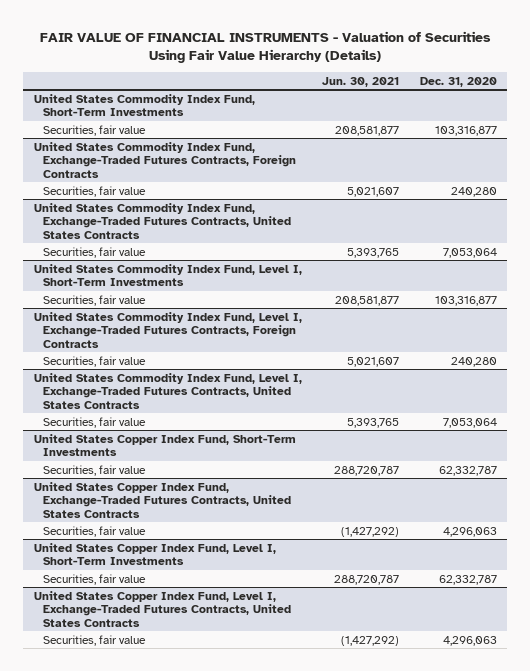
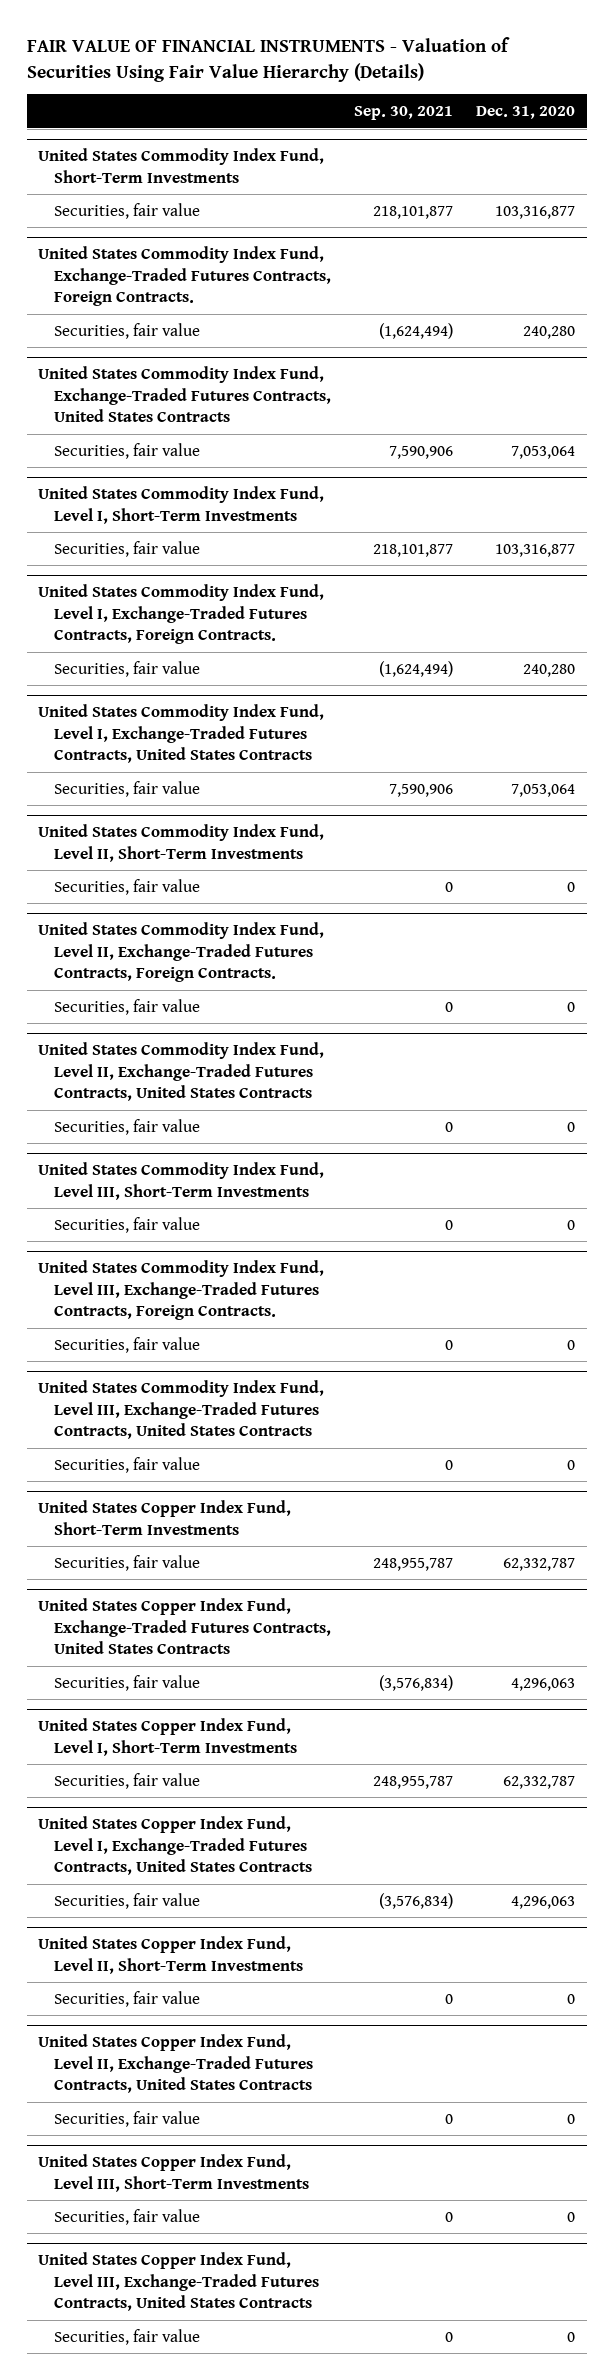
[322,76,400,87] Jun. 30, 2021 -> none
none -> [354,106,454,121] Sep. 30, 2021
[33,141,297,178] United States Commodity Index Fund, Exchange-Traded Futures Contracts, Foreign Contracts -> [38,246,332,307] United States Commodity Index Fund, Exchange-Traded Futures Contracts, Foreign Contracts.
[33,311,302,348] United States Commodity Index Fund, Level I, Exchange-Traded Futures Contracts, Foreign Contracts -> [38,584,325,645] United States Commodity Index Fund, Level I, Exchange-Traded Futures Contracts, Foreign Contracts.
none -> [38,824,325,862] United States Commodity Index Fund, Level II, Short-Term Investments
none -> [54,878,201,895] Securities, fair value
none -> [38,922,325,983] United States Commodity Index Fund, Level II, Exchange-Traded Futures Contracts, Foreign Contracts.
none -> [54,998,201,1015] Securities, fair value
none -> [38,1042,325,1102] United States Commodity Index Fund, Level II, Exchange-Traded Futures Contracts, United States Contracts
none -> [54,1118,201,1135] Securities, fair value
none -> [38,1162,325,1200] United States Commodity Index Fund, Level III, Short-Term Investments
none -> [54,1216,201,1233] Securities, fair value
none -> [38,1260,325,1321] United States Commodity Index Fund, Level III, Exchange-Traded Futures Contracts, Foreign Contracts.
none -> [54,1336,201,1353] Securities, fair value
none -> [38,1380,325,1440] United States Commodity Index Fund, Level III, Exchange-Traded Futures Contracts, United States Contracts
none -> [54,1456,201,1473] Securities, fair value
none -> [38,1936,304,1974] United States Copper Index Fund, Level II, Short-Term Investments
none -> [54,1990,201,2007] Securities, fair value
none -> [38,2034,314,2094] United States Copper Index Fund, Level II, Exchange-Traded Futures Contracts, United States Contracts
none -> [54,2110,201,2127] Securities, fair value
none -> [38,2154,310,2192] United States Copper Index Fund, Level III, Short-Term Investments
none -> [54,2208,201,2225] Securities, fair value
none -> [38,2252,320,2312] United States Copper Index Fund, Level III, Exchange-Traded Futures Contracts, United States Contracts
none -> [54,2328,201,2345] Securities, fair value

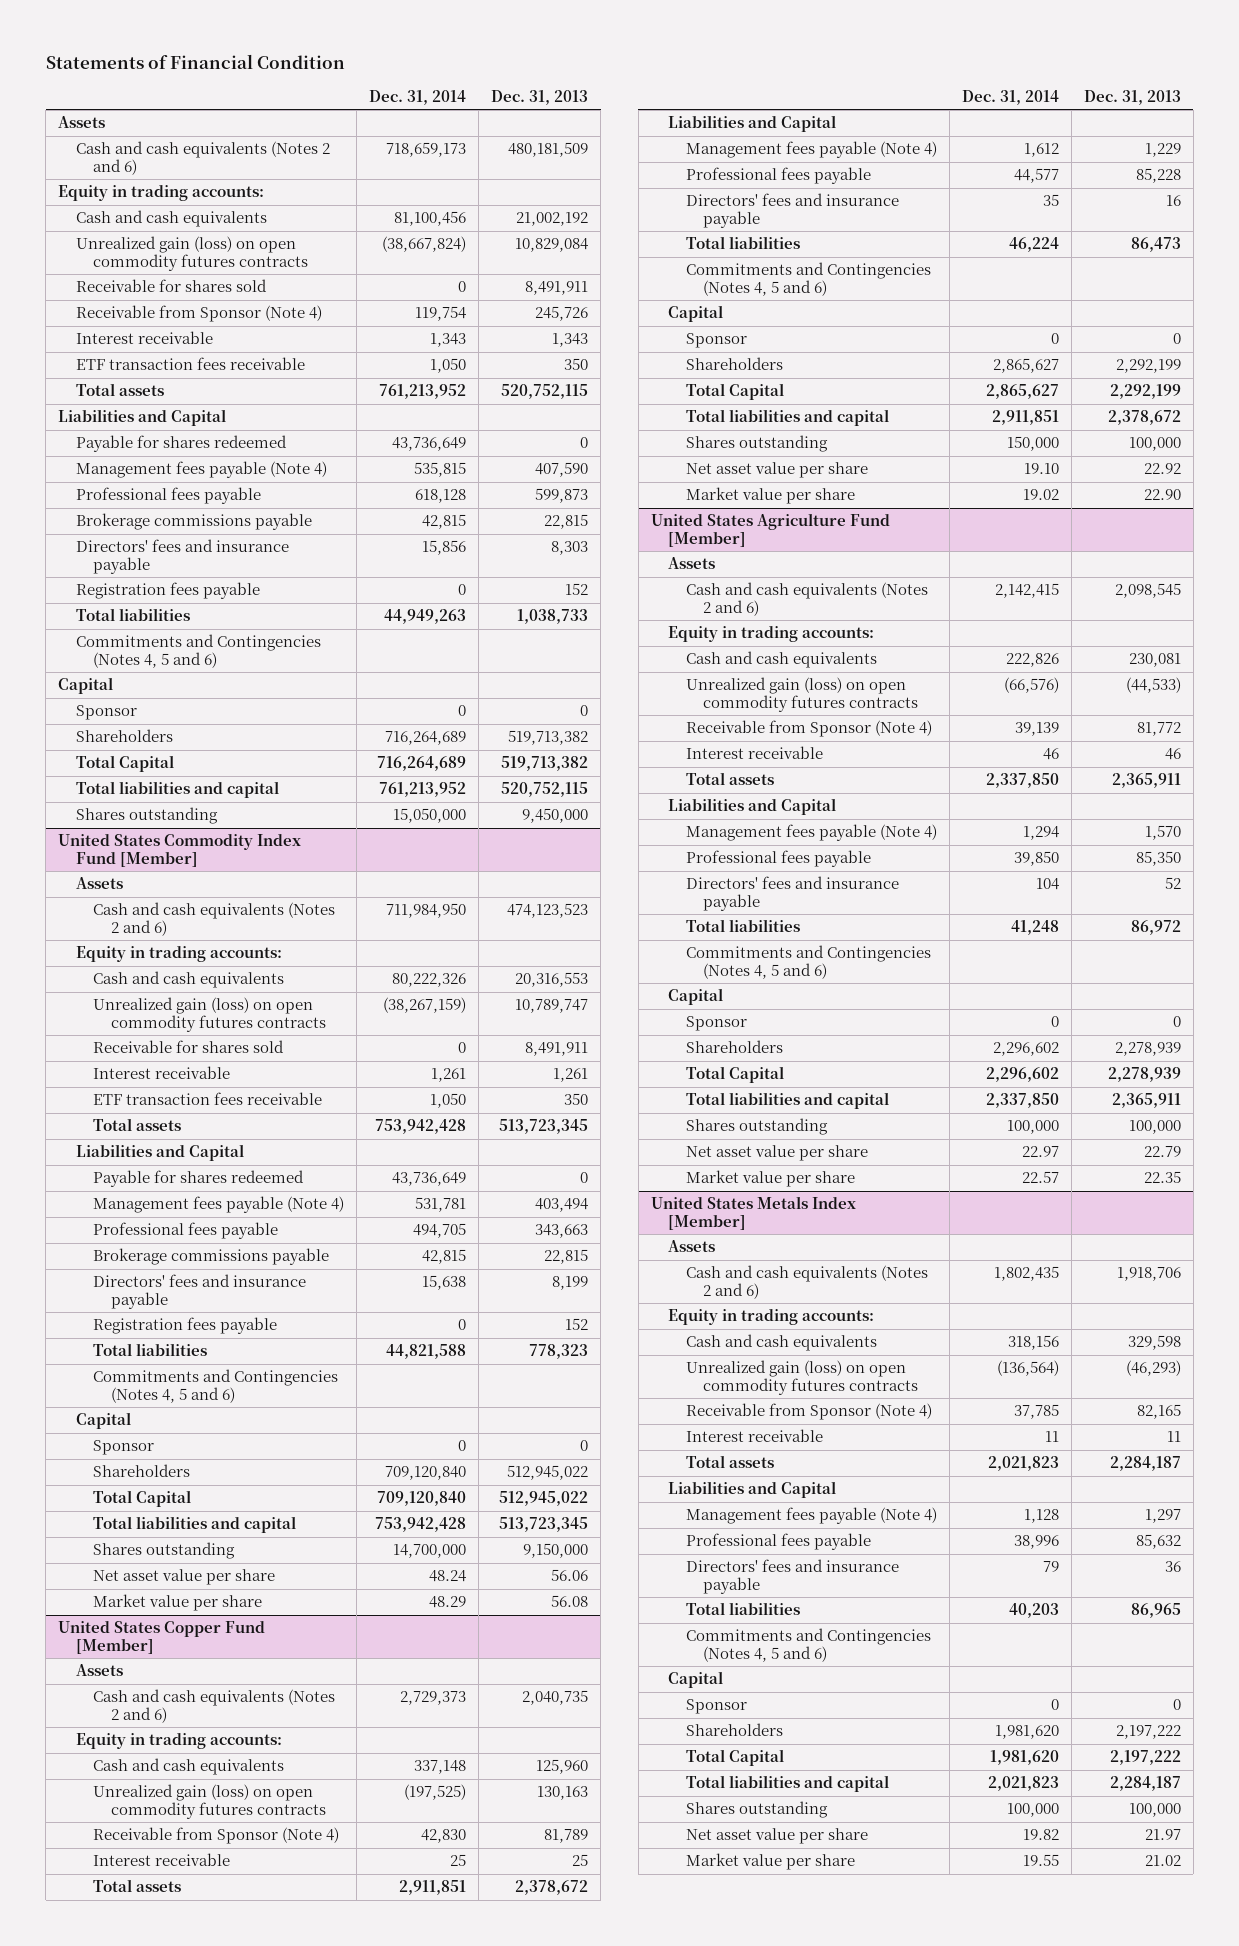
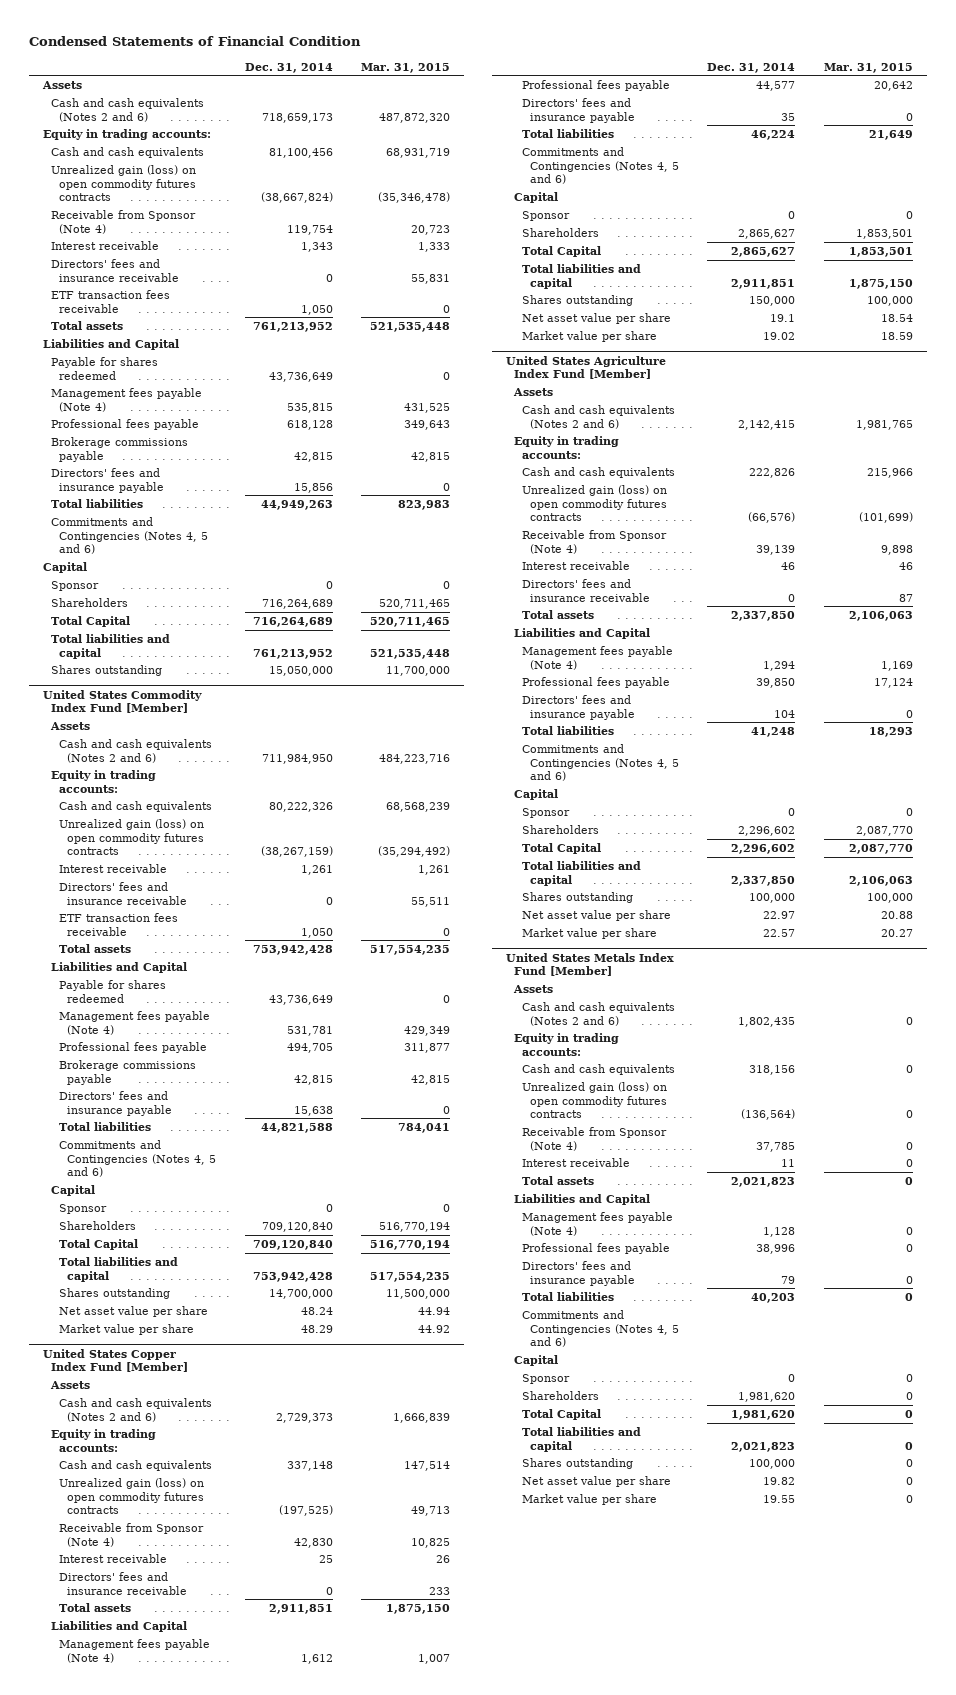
[45,53,345,69] Statements of Financial Condition -> [29,36,362,47] Condensed Statements of Financial Condition
[491,89,589,105] Dec. 31, 2013 -> none
none -> [360,62,450,73] Mar. 31, 2015
[75,279,267,293] Receivable for shares sold -> none
none -> [51,258,180,282] Directors' fees and insurance receivable
[75,582,260,600] Registration fees payable -> none
[93,1040,285,1054] Receivable for shares sold -> none
none -> [59,881,188,905] Directors' fees and insurance receivable
[93,1317,278,1335] Registration fees payable -> none
[58,1621,266,1654] United States Copper Fund [Member] -> [43,1348,189,1373] United States Copper Index Fund [Member]
none -> [59,1571,188,1595] Directors' fees and insurance receivable
[1023,463,1059,475] 19.10 -> [770,313,796,322] 19.1
[650,513,890,547] United States Agriculture Fund [Member] -> [506,355,667,380] United States Agriculture Index Fund [Member]
none -> [522,578,651,602] Directors' fees and insurance receivable
[650,1196,856,1230] United States Metals Index [Member] -> [506,952,675,977] United States Metals Index Fund [Member]

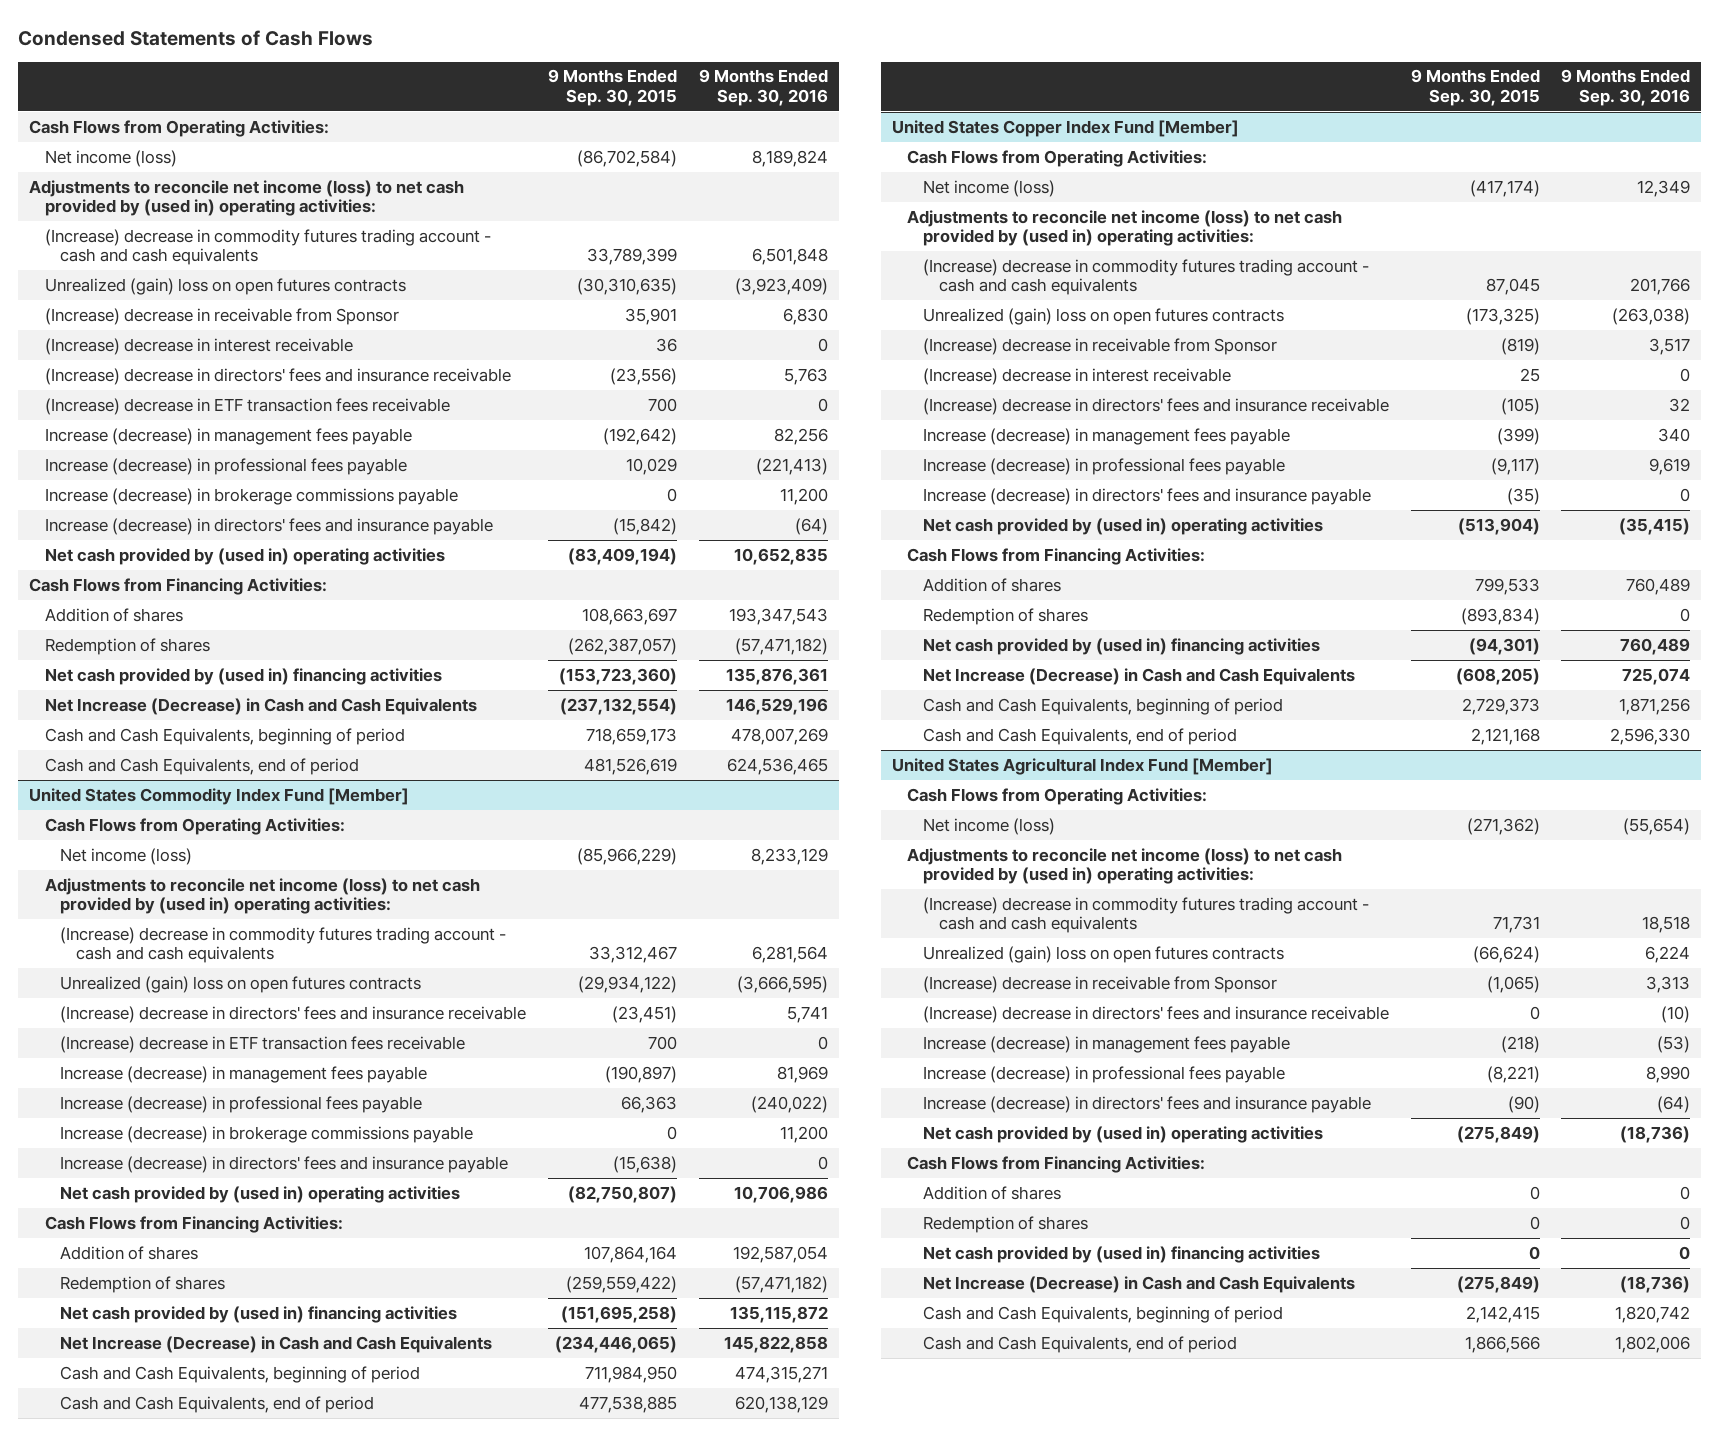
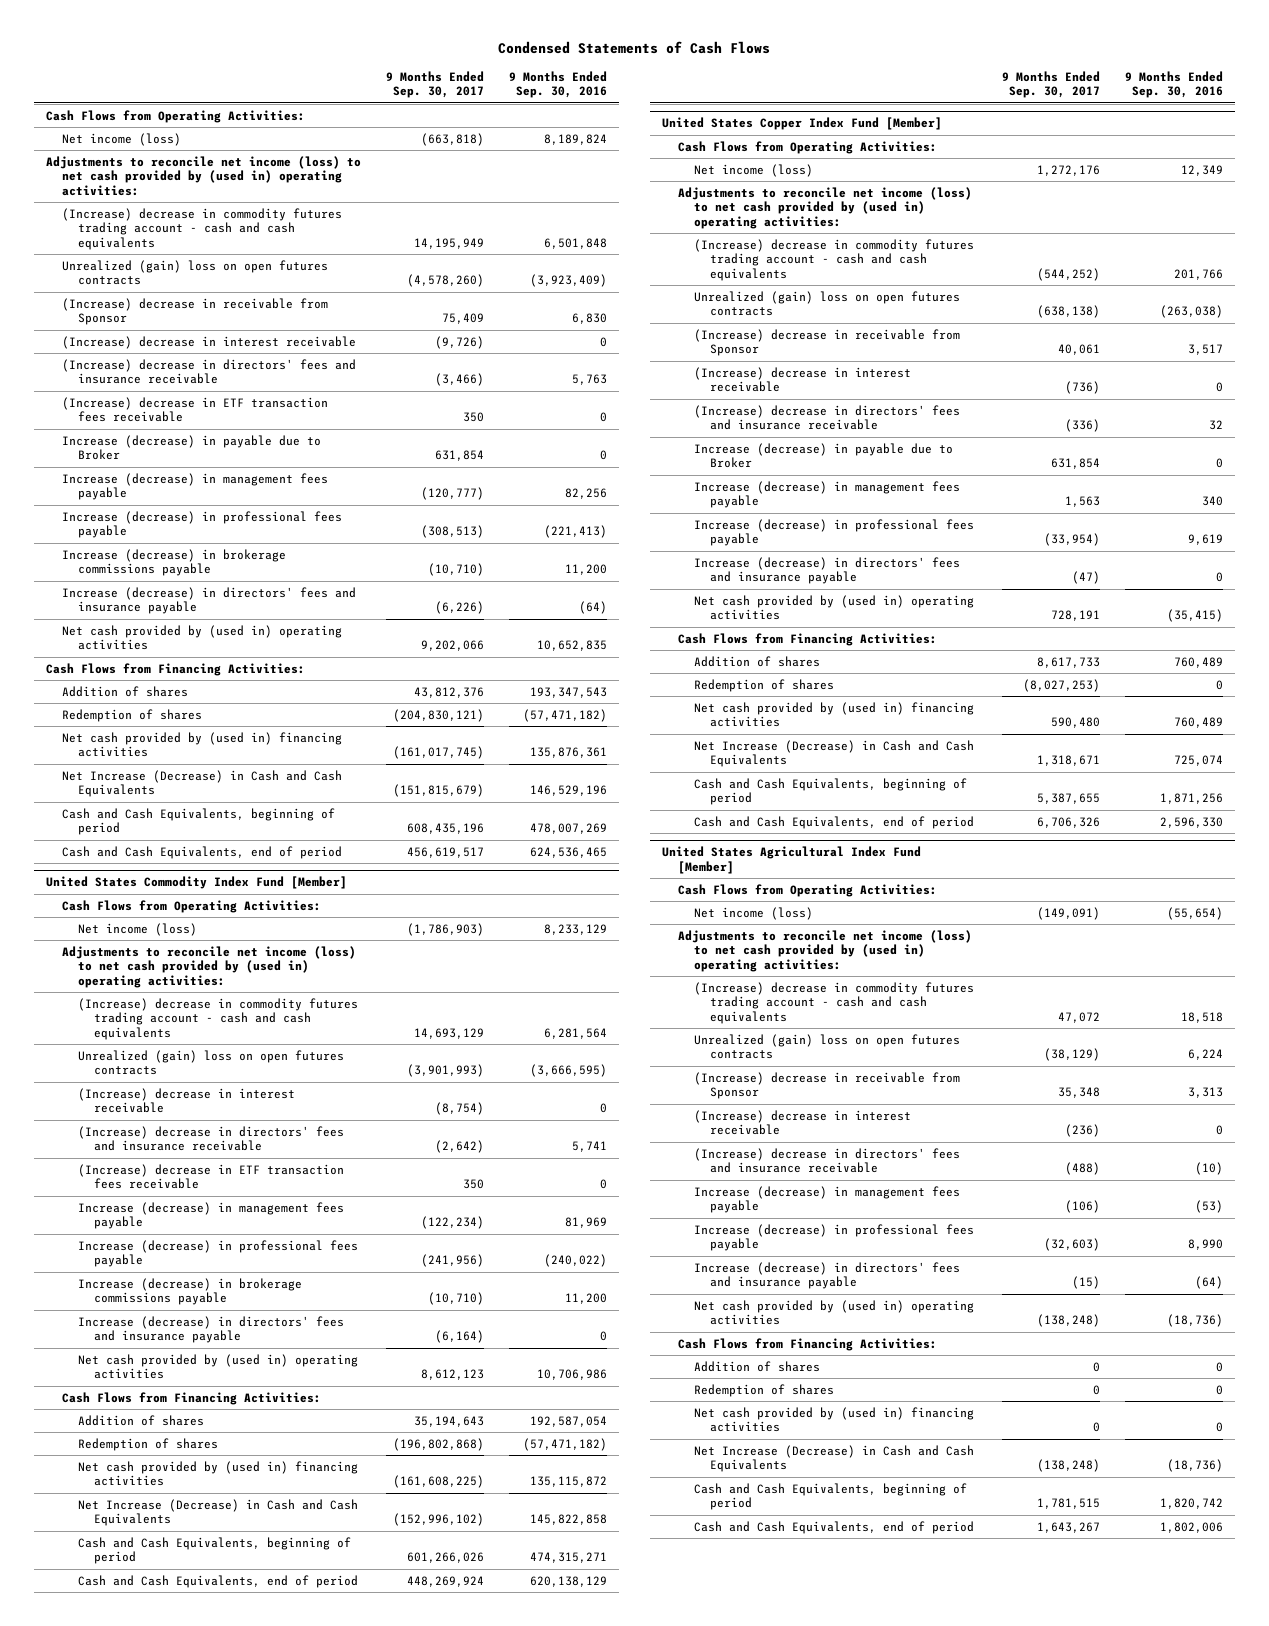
[548,69,678,107] 9 Months Ended Sep. 30, 2015 -> none
none -> [385,70,484,99] 9 Months Ended Sep. 30, 2017
none -> [62,434,322,461] Increase (decrease) in payable due to Broker
none -> [78,1087,296,1114] (Increase) decrease in interest receivable
none -> [694,442,954,469] Increase (decrease) in payable due to Broker
none -> [694,1109,912,1136] (Increase) decrease in interest receivable

